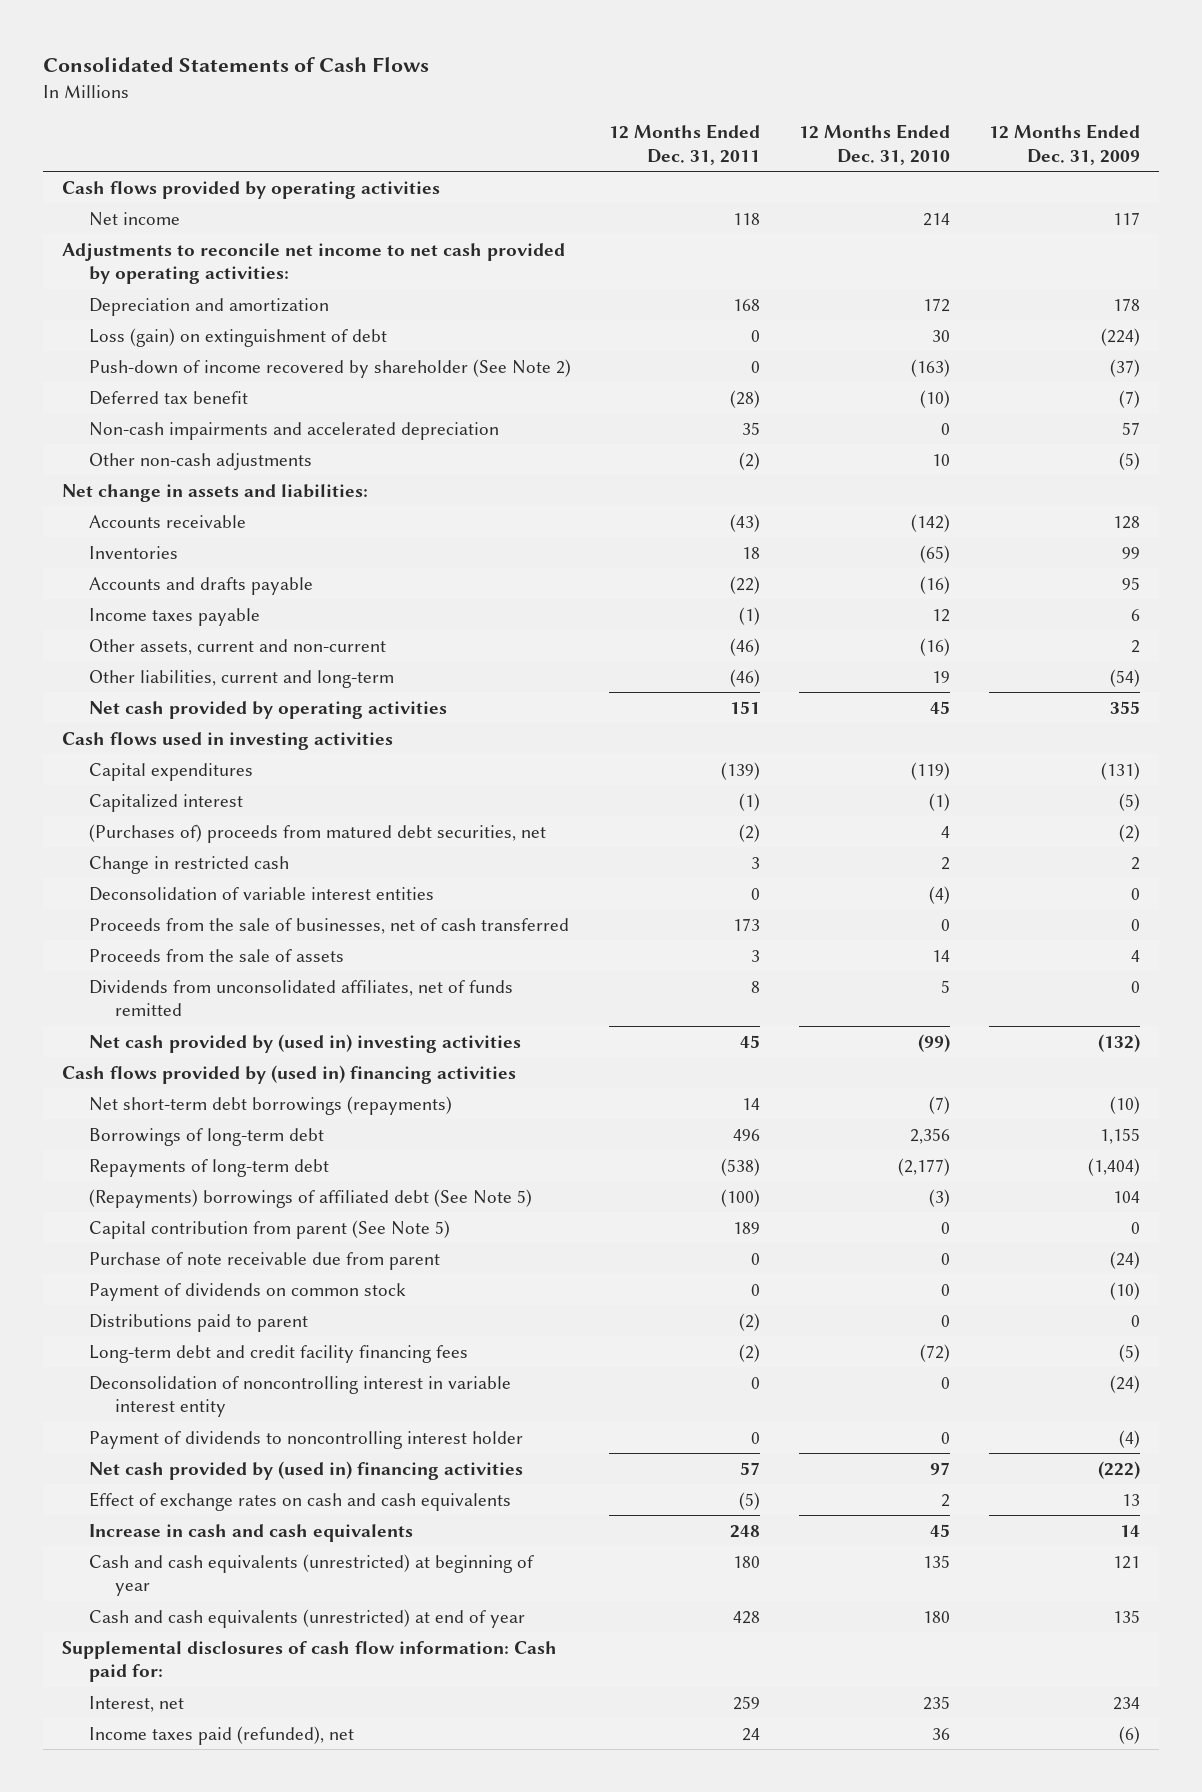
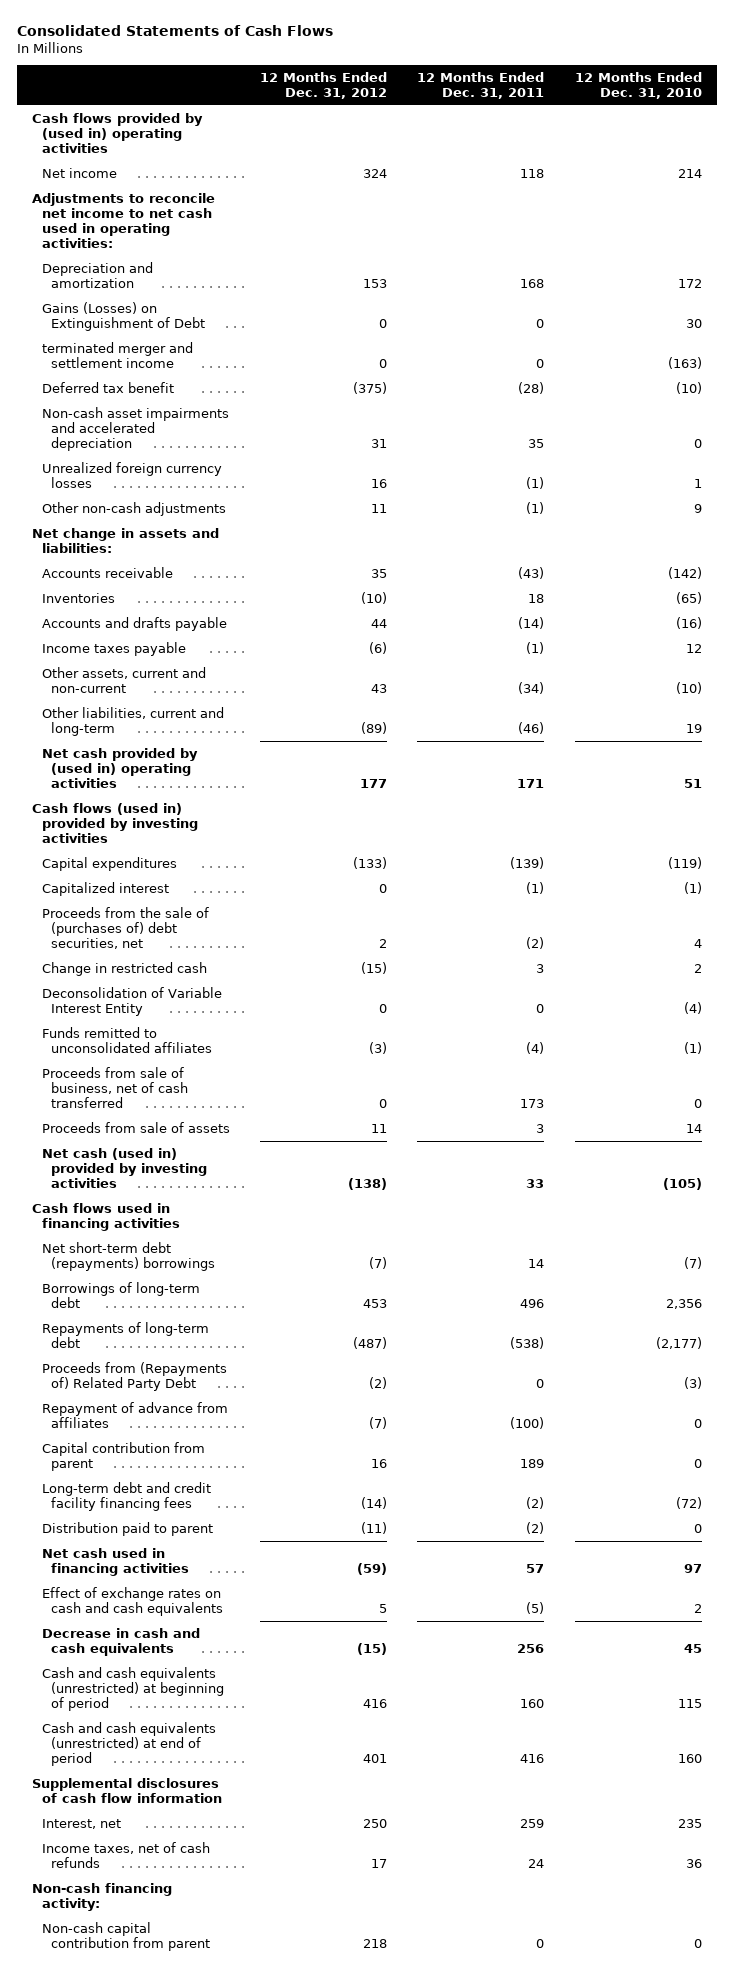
[988,124,1140,165] 12 Months Ended Dec. 31, 2009 -> none
none -> [259,72,387,100] 12 Months Ended Dec. 31, 2012
[62,180,441,199] Cash flows provided by operating activities -> [32,112,204,154] Cash flows provided by (used in) operating activities
[62,242,566,285] Adjustments to reconcile net income to net cash provided by operating activities: -> [32,192,216,249] Adjustments to reconcile net income to net cash used in operating activities:
[88,327,387,347] Loss (gain) on extinguishment of debt -> [41,301,205,331] Gains (Losses) on Extinguishment of Debt
[88,358,571,378] Push-down of income recovered by shareholder (See Note 2) -> [41,341,193,368] terminated merger and settlement income
[88,421,499,440] Non-cash impairments and accelerated depreciation -> [41,406,229,452] Non-cash asset impairments and accelerated depreciation
none -> [41,461,222,488] Unrealized foreign currency losses
[739,451,761,470] (2) -> [526,501,545,514] (1)
[931,453,950,466] 10 -> [693,503,702,513] 9
[730,575,761,594] (22) -> [518,616,545,629] (14)
[730,637,761,656] (46) -> [518,681,545,694] (34)
[919,637,950,656] (16) -> [675,681,702,694] (10)
[88,700,447,719] Net cash provided by operating activities -> [41,747,198,789] Net cash provided by (used in) operating activities
[730,700,761,714] 151 -> [517,779,545,789] 171
[929,700,950,714] 45 -> [683,779,702,789] 51
[62,731,394,750] Cash flows used in investing activities -> [32,802,198,844] Cash flows (used in) provided by investing activities
[88,823,546,843] (Purchases of) proceeds from matured debt securities, net -> [41,906,209,950] Proceeds from the sale of (purchases of) debt securities, net
[88,979,513,1017] Dividends from unconsolidated affiliates, net of funds remitted -> none
[88,886,434,901] Deconsolidation of variable interest entities -> [41,986,222,1016] Deconsolidation of Variable Interest Entity
none -> [41,1026,212,1053] Funds remitted to unconsolidated affiliates
[88,917,569,934] Proceeds from the sale of businesses, net of cash transferred -> [41,1066,188,1109] Proceeds from sale of business, net of cash transferred
[88,948,344,962] Proceeds from the sale of assets -> [41,1121,230,1133] Proceeds from sale of assets
[88,1033,521,1053] Net cash provided by (used in) investing activities -> [41,1147,207,1189] Net cash (used in) provided by investing activities
[740,1034,761,1048] 45 -> [526,1179,545,1189] 33
[917,1033,950,1052] (99) -> [662,1178,702,1191] (105)
[62,1064,517,1084] Cash flows provided by (used in) financing activities -> [32,1202,180,1231] Cash flows used in financing activities
[88,1095,452,1115] Net short-term debt borrowings (repayments) -> [41,1241,215,1271] Net short-term debt (repayments) borrowings
[88,1251,440,1270] Purchase of note receivable due from parent -> none
[88,1282,406,1301] Payment of dividends on common stock -> none
[88,1313,308,1332] Distributions paid to parent -> none
[88,1188,532,1208] (Repayments) borrowings of affiliated debt (See Note 5) -> [41,1361,227,1391] Proceeds from (Repayments of) Related Party Debt
[721,1188,761,1207] (100) -> [536,1378,545,1388] 0
none -> [41,1401,228,1428] Repayment of advance from affiliates
[88,1219,450,1239] Capital contribution from parent (See Note 5) -> [41,1441,205,1471] Capital contribution from parent
[88,1375,511,1418] Deconsolidation of noncontrolling interest in variable interest entity -> none
[88,1430,523,1449] Payment of dividends to noncontrolling interest holder -> none
none -> [41,1521,213,1536] Distribution paid to parent
[88,1460,523,1480] Net cash provided by (used in) financing activities -> [41,1547,189,1576] Net cash used in financing activities
[88,1523,413,1542] Increase in cash and cash equivalents -> [41,1627,200,1656] Decrease in cash and cash equivalents
[730,1524,761,1538] 248 -> [517,1643,545,1653] 256
[88,1553,534,1597] Cash and cash equivalents (unrestricted) at beginning of year -> [41,1666,224,1712] Cash and cash equivalents (unrestricted) at beginning of period
[733,1555,761,1568] 180 -> [520,1699,545,1709] 160
[922,1554,950,1568] 135 -> [677,1699,702,1709] 115
[88,1608,525,1628] Cash and cash equivalents (unrestricted) at end of year -> [41,1721,216,1767] Cash and cash equivalents (unrestricted) at end of period
[733,1610,761,1624] 428 -> [520,1754,545,1764] 416
[922,1610,950,1623] 180 -> [677,1754,702,1764] 160
[62,1640,558,1683] Supplemental disclosures of cash flow information: Cash paid for: -> [32,1777,222,1803] Supplemental disclosures of cash flow information
[88,1725,354,1745] Income taxes paid (refunded), net -> [41,1841,210,1868] Income taxes, net of cash refunds
none -> [32,1882,173,1911] Non-cash financing activity:
none -> [41,1921,210,1951] Non-cash capital contribution from parent

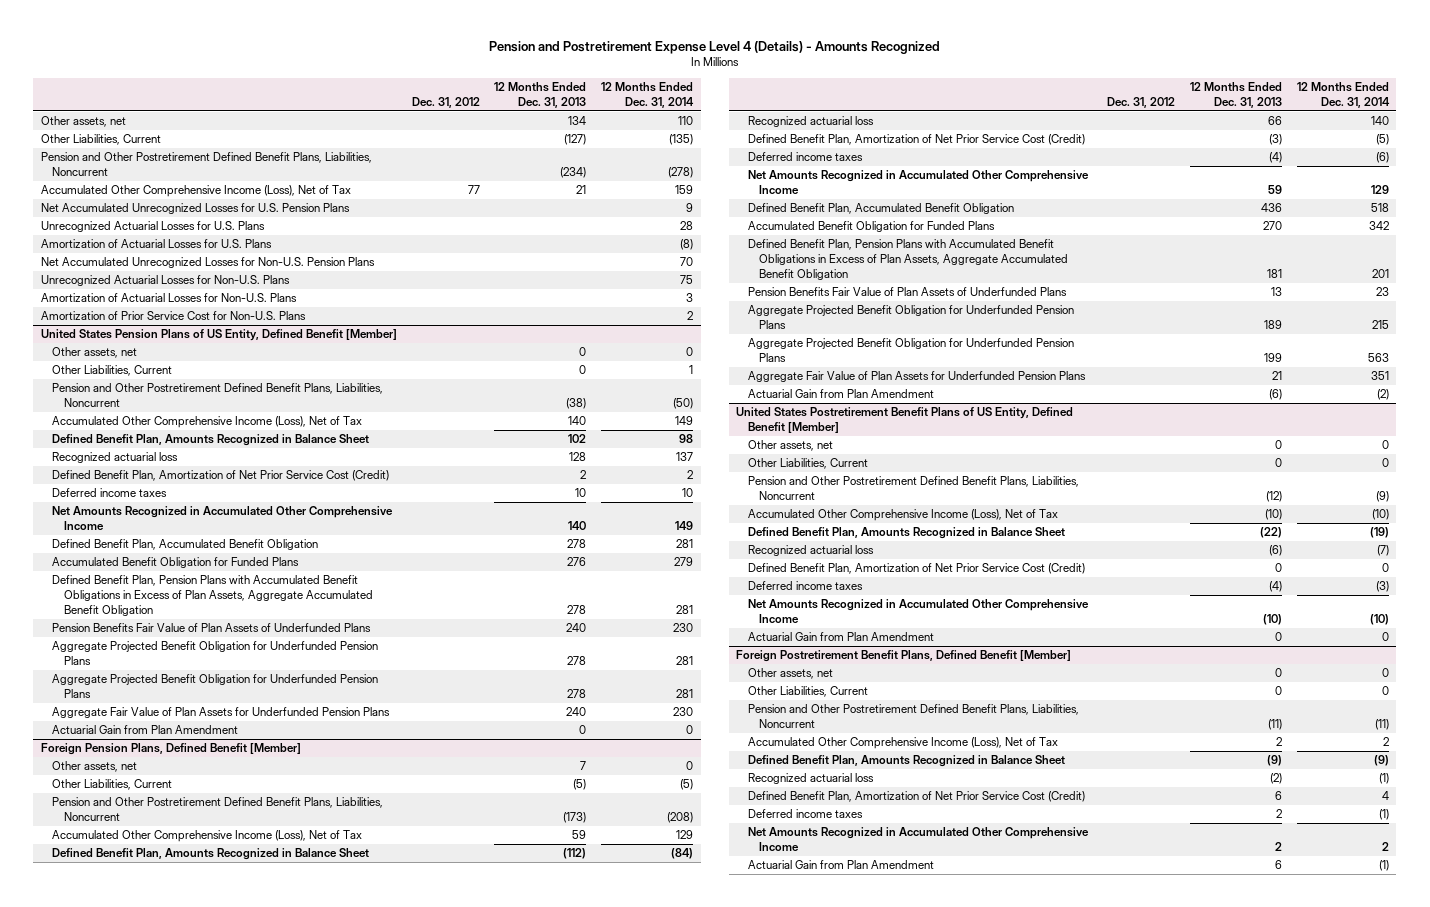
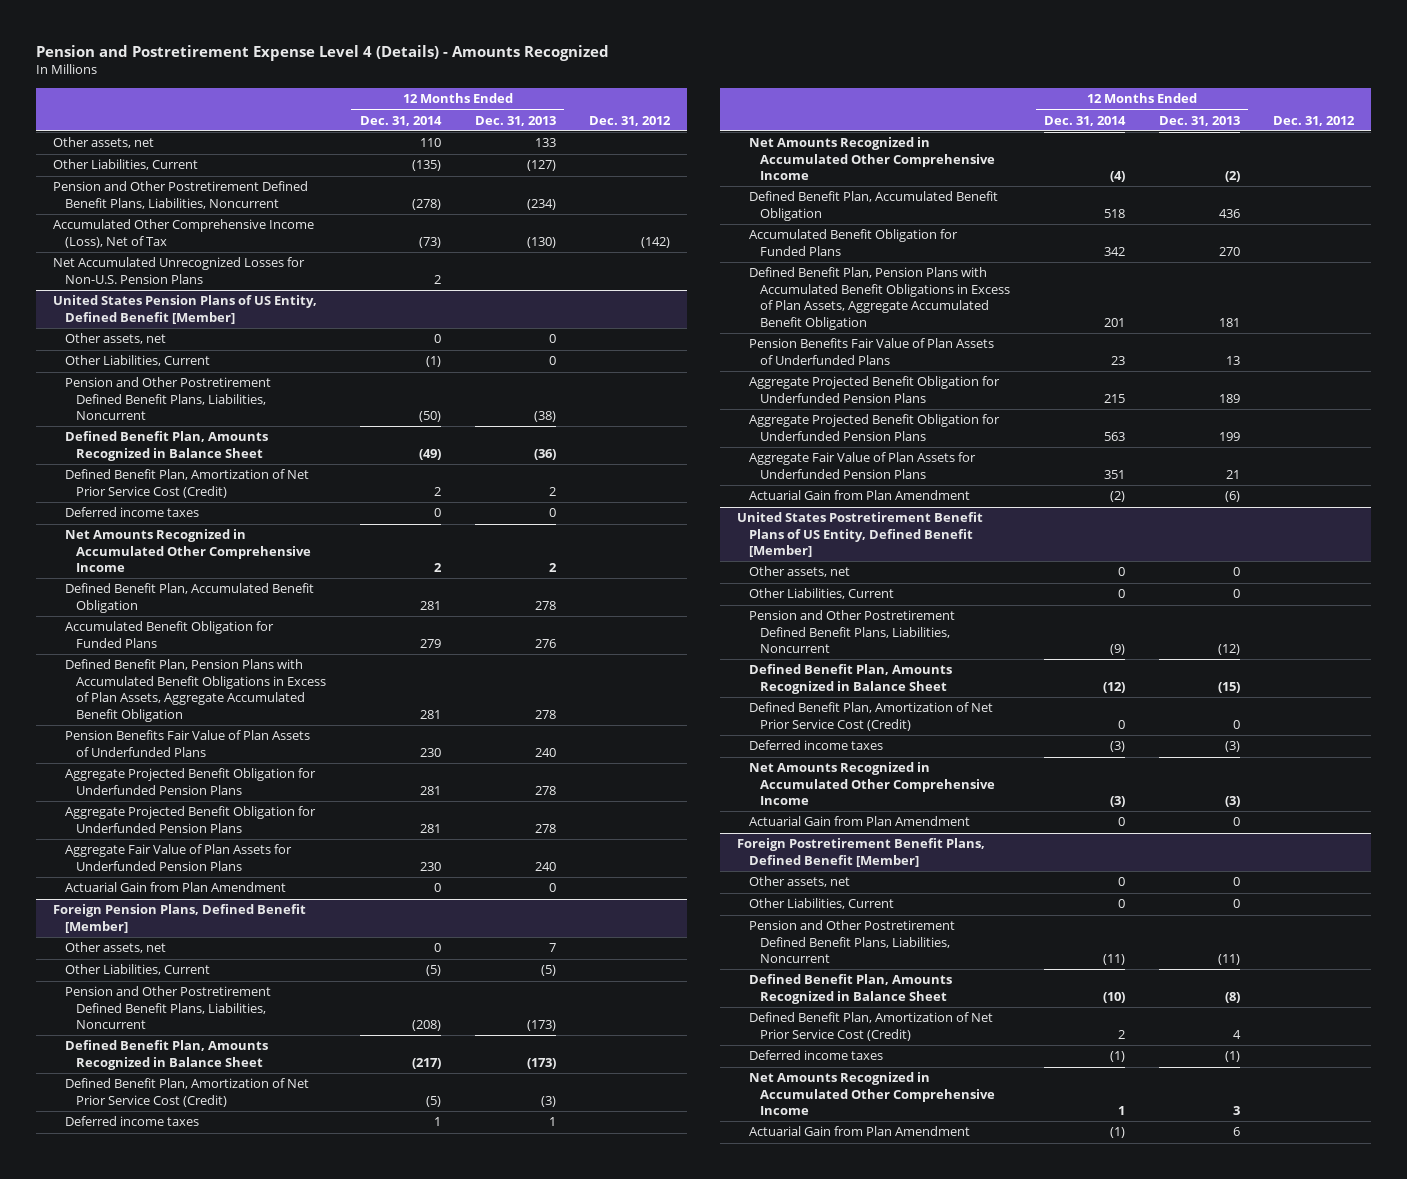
[568,116,587,126] 134 -> [534,138,556,148] 133
[40,203,350,215] Net Accumulated Unrecognized Losses for U.S. Pension Plans -> none
[40,221,265,233] Unrecognized Actuarial Losses for U.S. Plans -> none
[40,239,272,249] Amortization of Actuarial Losses for U.S. Plans -> none
[40,275,290,287] Unrecognized Actuarial Losses for Non-U.S. Plans -> none
[40,293,297,303] Amortization of Actuarial Losses for Non-U.S. Plans -> none
[40,311,306,321] Amortization of Prior Service Cost for Non-U.S. Plans -> none
[467,185,480,195] 77 -> [641,236,671,248] (142)
[576,185,587,195] 21 -> [526,236,556,248] (130)
[675,185,694,195] 159 -> [418,236,441,248] (73)
[680,257,694,267] 70 -> [433,274,441,284] 2
[689,365,694,375] 1 -> [425,356,441,368] (1)
[52,416,363,429] Accumulated Other Comprehensive Income (Loss), Net of Tax -> none
[52,452,179,464] Recognized actuarial loss -> none
[568,434,587,444] 102 -> [533,448,556,460] (36)
[679,434,694,444] 98 -> [418,448,441,460] (49)
[575,488,587,498] 10 -> [548,508,556,518] 0
[682,488,694,498] 10 -> [433,508,441,518] 0
[568,520,587,530] 140 -> [548,563,557,573] 2
[675,520,694,530] 149 -> [433,563,442,573] 2
[52,830,363,843] Accumulated Other Comprehensive Income (Loss), Net of Tax -> none
[747,116,874,128] Recognized actuarial loss -> none
[563,848,587,860] (112) -> [526,1057,556,1069] (173)
[671,848,694,860] (84) -> [411,1057,441,1069] (217)
[1268,152,1282,164] (4) -> [548,1117,556,1127] 1
[1375,152,1389,164] (6) -> [433,1117,441,1127] 1
[1267,184,1282,194] 59 -> [1224,171,1240,183] (2)
[1370,184,1389,194] 129 -> [1109,171,1125,183] (4)
[747,509,1058,522] Accumulated Other Comprehensive Income (Loss), Net of Tax -> none
[747,545,874,557] Recognized actuarial loss -> none
[1259,527,1282,539] (22) -> [1217,681,1240,693] (15)
[1369,527,1389,539] (19) -> [1102,681,1125,693] (12)
[1268,581,1282,593] (4) -> [1224,741,1240,753] (3)
[1262,613,1282,625] (10) -> [1224,796,1240,808] (3)
[1369,613,1389,625] (10) -> [1109,796,1125,808] (3)
[747,737,1058,750] Accumulated Other Comprehensive Income (Loss), Net of Tax -> none
[747,773,874,785] Recognized actuarial loss -> none
[1266,755,1282,767] (9) -> [1224,991,1240,1003] (8)
[1373,755,1389,767] (9) -> [1102,991,1125,1003] (10)
[1274,791,1282,801] 6 -> [1232,1029,1241,1039] 4
[1381,791,1389,801] 4 -> [1117,1029,1125,1039] 2
[1275,809,1282,819] 2 -> [1224,1051,1240,1063] (1)
[1274,841,1282,851] 2 -> [1232,1106,1240,1116] 3
[1381,841,1389,851] 2 -> [1117,1106,1125,1116] 1

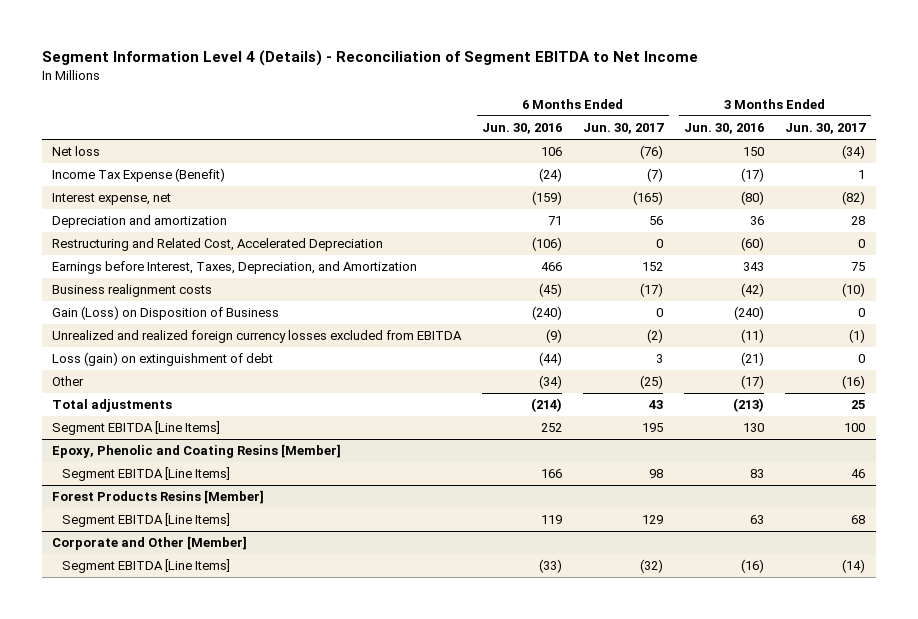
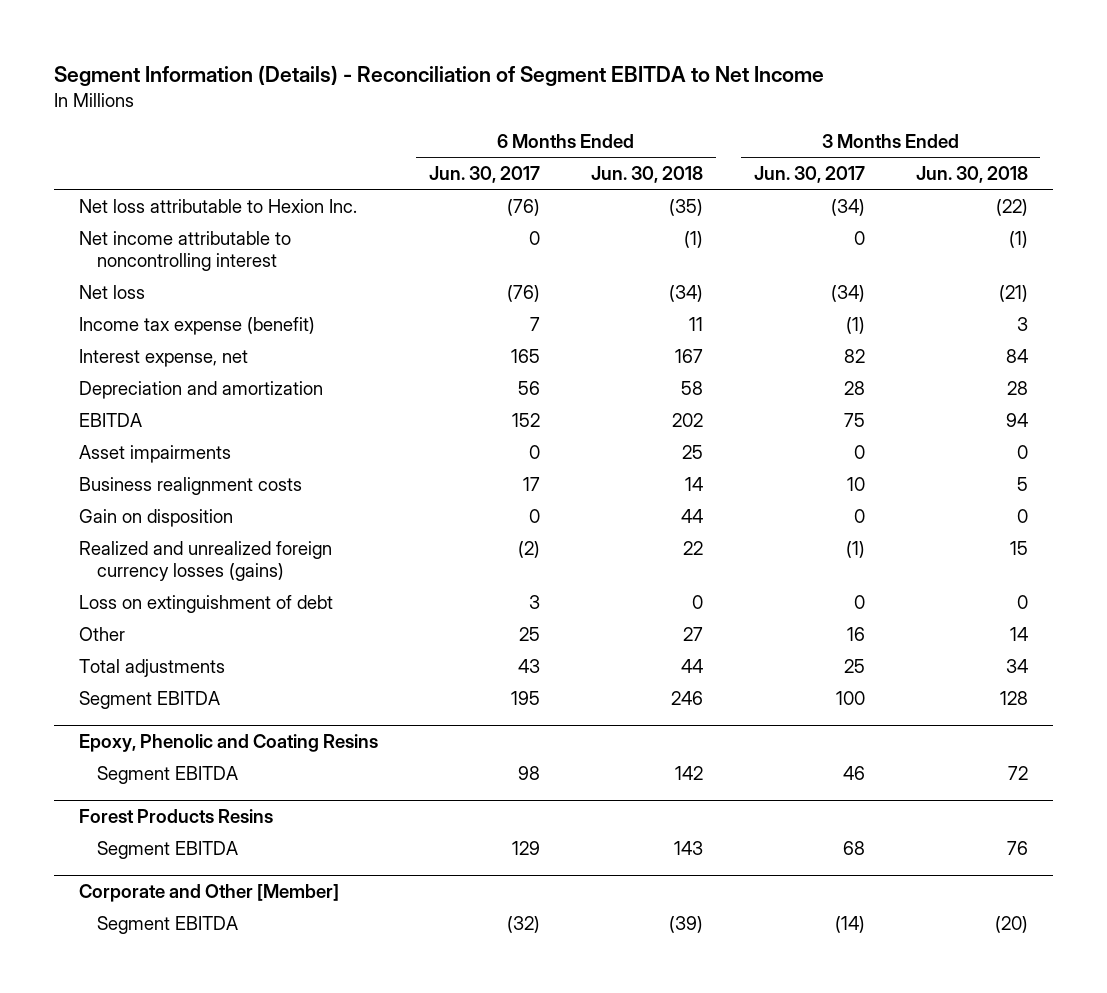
[41,50,698,67] Segment Information Level 4 (Details) - Reconciliation of Segment EBITDA to Net Income -> [53,64,824,86] Segment Information (Details) - Reconciliation of Segment EBITDA to Net Income
[482,123,563,135] Jun. 30, 2016 -> none
[684,123,765,135] Jun. 30, 2016 -> none
none -> [590,165,703,183] Jun. 30, 2018
none -> [915,165,1028,183] Jun. 30, 2018
none -> [79,198,358,213] Net loss attributable to Hexion Inc.
none -> [79,230,292,271] Net income attributable to noncontrolling interest
[52,168,226,183] Income Tax Expense (Benefit) -> [79,316,316,335] Income tax expense (benefit)
[647,168,664,183] (7) -> [529,316,540,331] 7
[858,170,866,180] 1 -> [845,316,865,334] (1)
[633,191,664,206] (165) -> [510,348,540,363] 165
[842,191,866,206] (82) -> [843,348,865,363] 82
[52,238,384,252] Restructuring and Related Cost, Accelerated Depreciation -> none
[52,261,418,275] Earnings before Interest, Taxes, Depreciation, and Amortization -> [79,412,143,427] EBITDA
none -> [79,444,232,463] Asset impairments
[640,283,664,298] (17) -> [522,476,540,491] 17
[842,283,866,298] (10) -> [846,476,865,491] 10
[52,306,280,321] Gain (Loss) on Disposition of Business -> [79,508,234,527] Gain on disposition
[52,330,463,344] Unrealized and realized foreign currency losses excluded from EBITDA -> [79,540,333,581] Realized and unrealized foreign currency losses (gains)
[52,352,274,367] Loss (gain) on extinguishment of debt -> [79,594,334,613] Loss on extinguishment of debt
[640,375,664,390] (25) -> [518,626,540,641] 25
[842,375,866,390] (16) -> [846,626,865,641] 16
[52,421,221,436] Segment EBITDA [Line Items] -> [79,690,221,709] Segment EBITDA
[52,444,342,459] Epoxy, Phenolic and Coating Resins [Member] -> [79,733,379,752] Epoxy, Phenolic and Coating Resins
[62,467,231,482] Segment EBITDA [Line Items] -> [97,765,239,784] Segment EBITDA
[52,490,265,505] Forest Products Resins [Member] -> [79,808,274,823] Forest Products Resins
[62,513,231,528] Segment EBITDA [Line Items] -> [97,840,239,859] Segment EBITDA
[62,559,231,574] Segment EBITDA [Line Items] -> [97,915,239,934] Segment EBITDA

